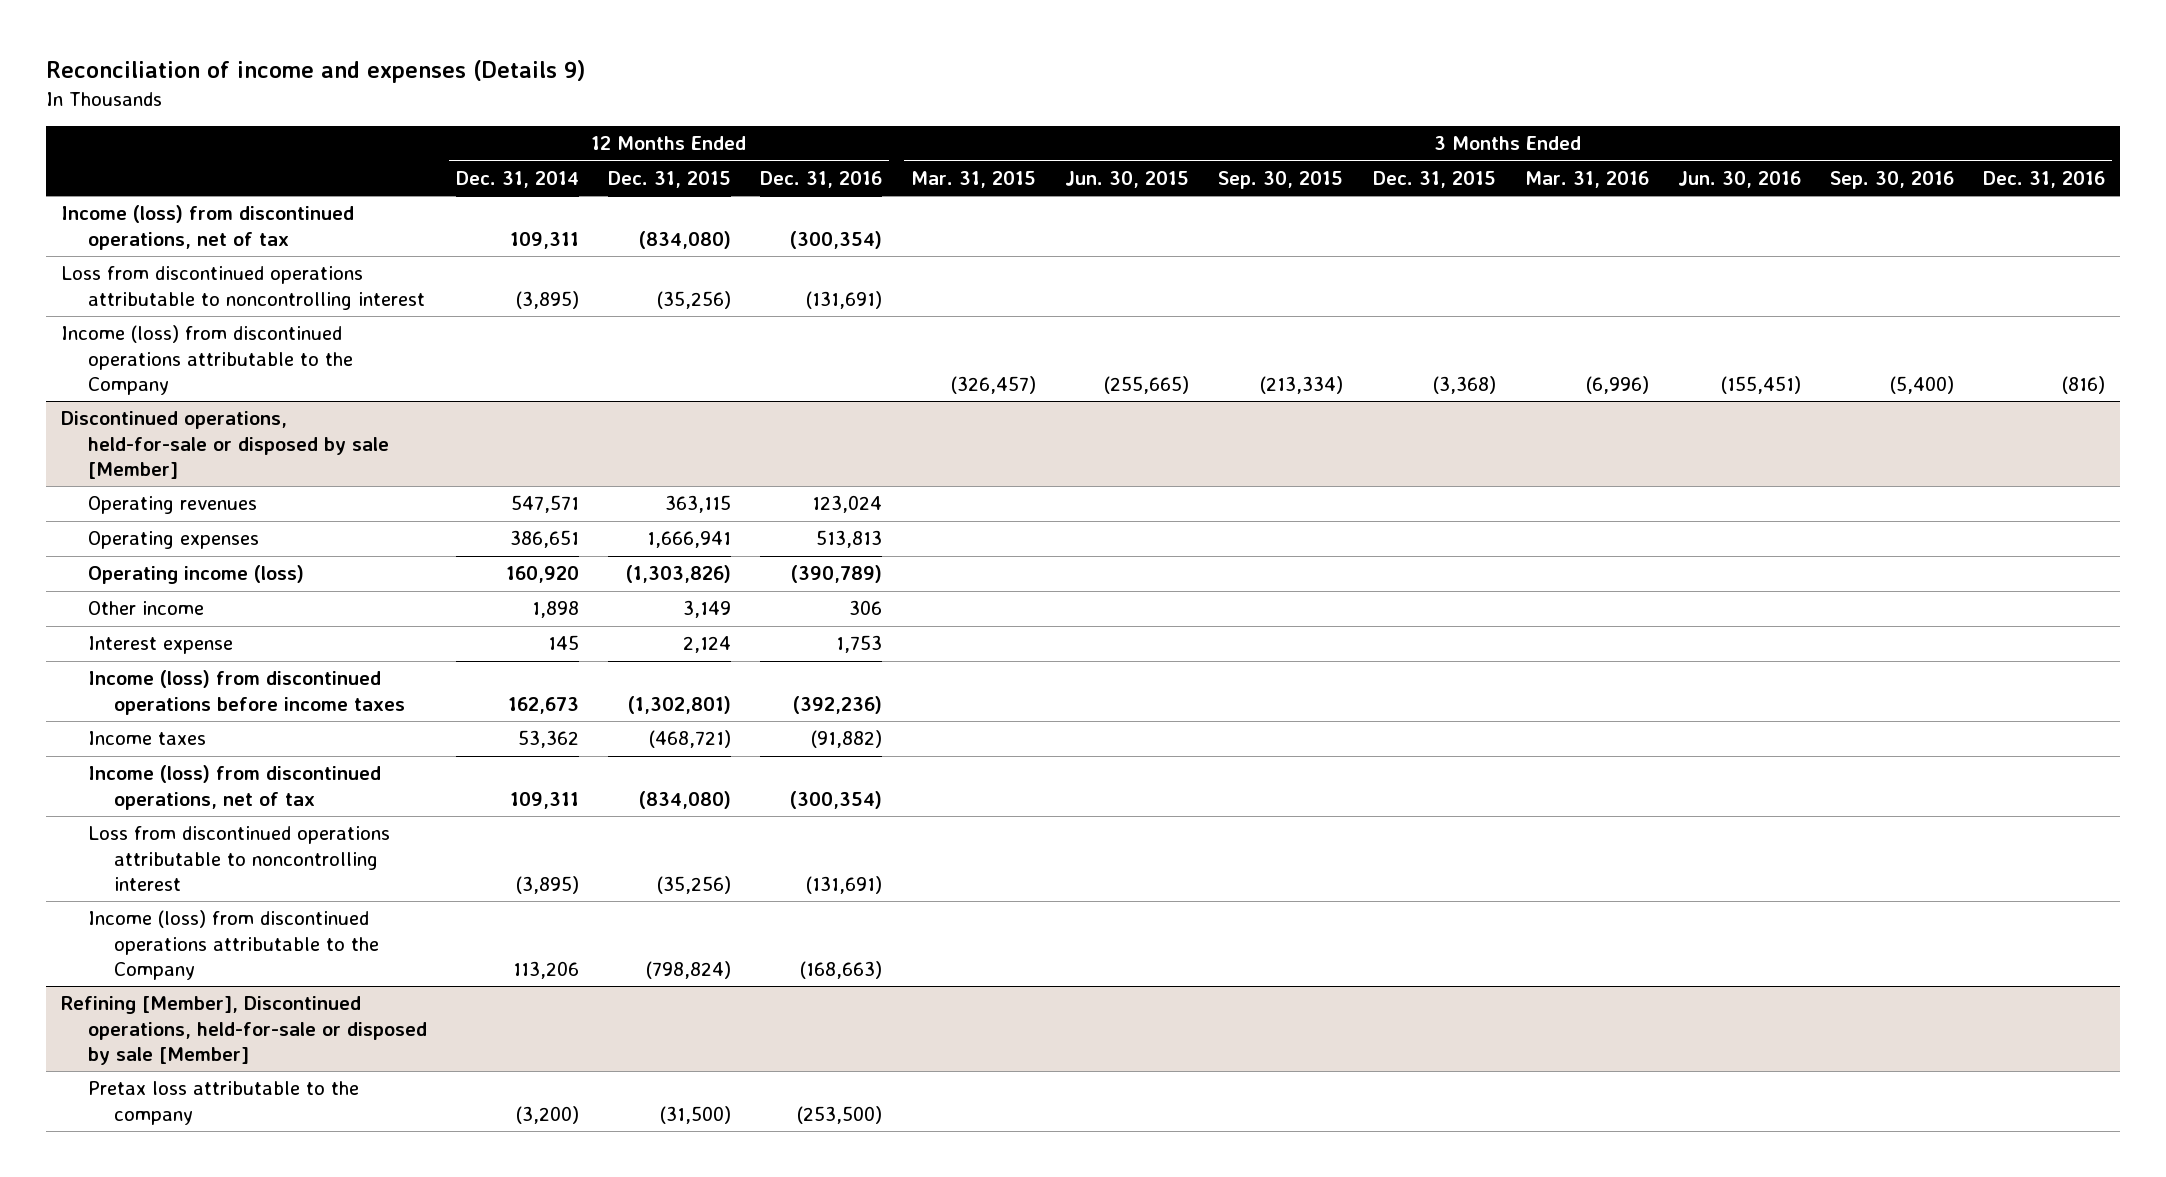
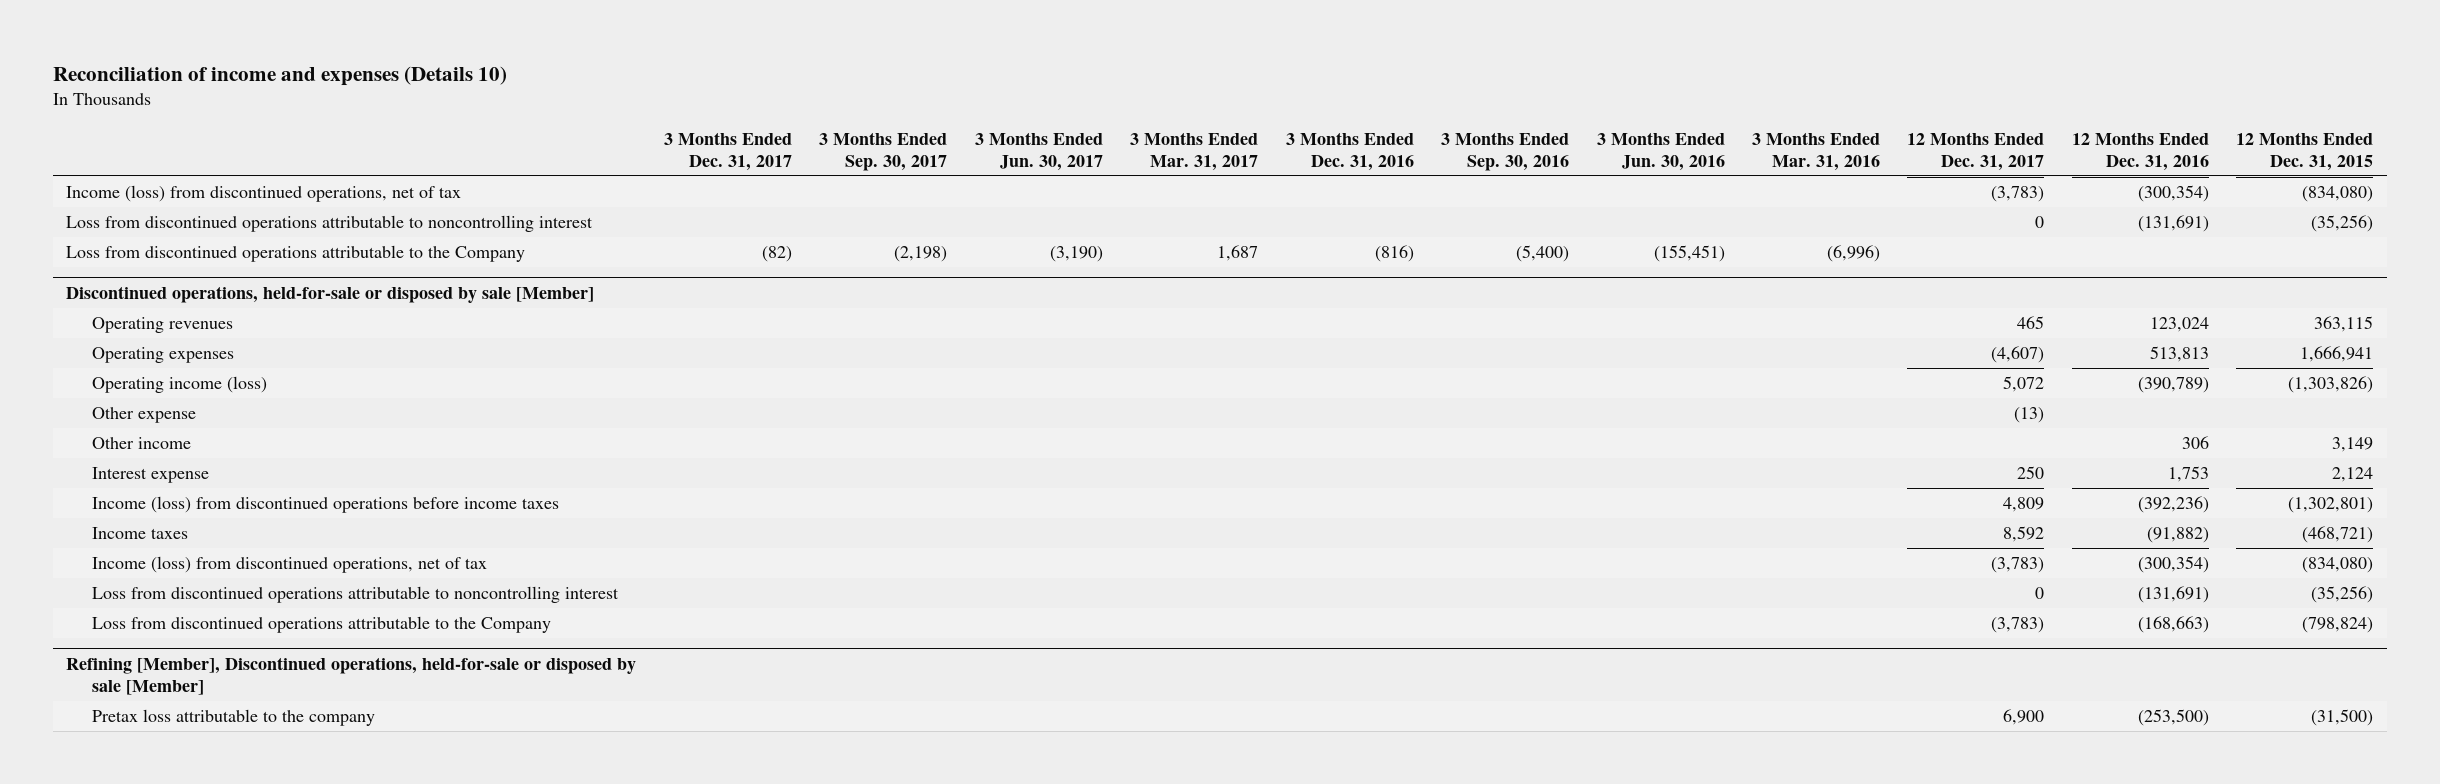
[46,60,586,84] Reconciliation of income and expenses (Details 9) -> [52,65,507,86] Reconciliation of income and expenses (Details 10)
[455,170,579,188] Dec. 31, 2014 -> none
[911,170,1037,188] Mar. 31, 2015 -> none
[1065,170,1190,188] Jun. 30, 2015 -> none
[1218,170,1344,189] Sep. 30, 2015 -> none
[1372,170,1496,188] Dec. 31, 2015 -> none
none -> [663,131,792,171] 3 Months Ended Dec. 31, 2017
none -> [819,131,948,171] 3 Months Ended Sep. 30, 2017
none -> [974,131,1103,171] 3 Months Ended Jun. 30, 2017
none -> [1130,131,1259,171] 3 Months Ended Mar. 31, 2017
none -> [1907,131,2045,171] 12 Months Ended Dec. 31, 2017
[60,325,353,395] Income (loss) from discontinued operations attributable to the Company -> [66,245,526,263] Loss from discontinued operations attributable to the Company
none -> [91,407,196,424] Other expense
[87,910,380,980] Income (loss) from discontinued operations attributable to the Company -> [91,616,551,634] Loss from discontinued operations attributable to the Company

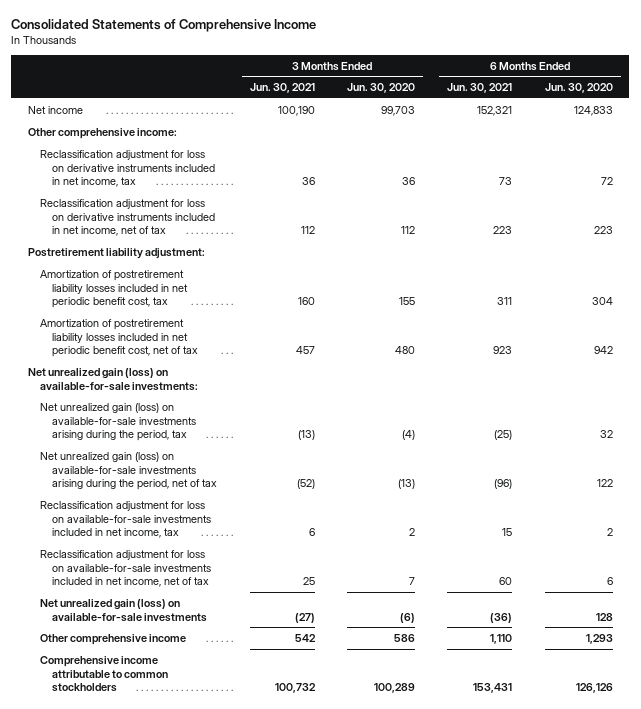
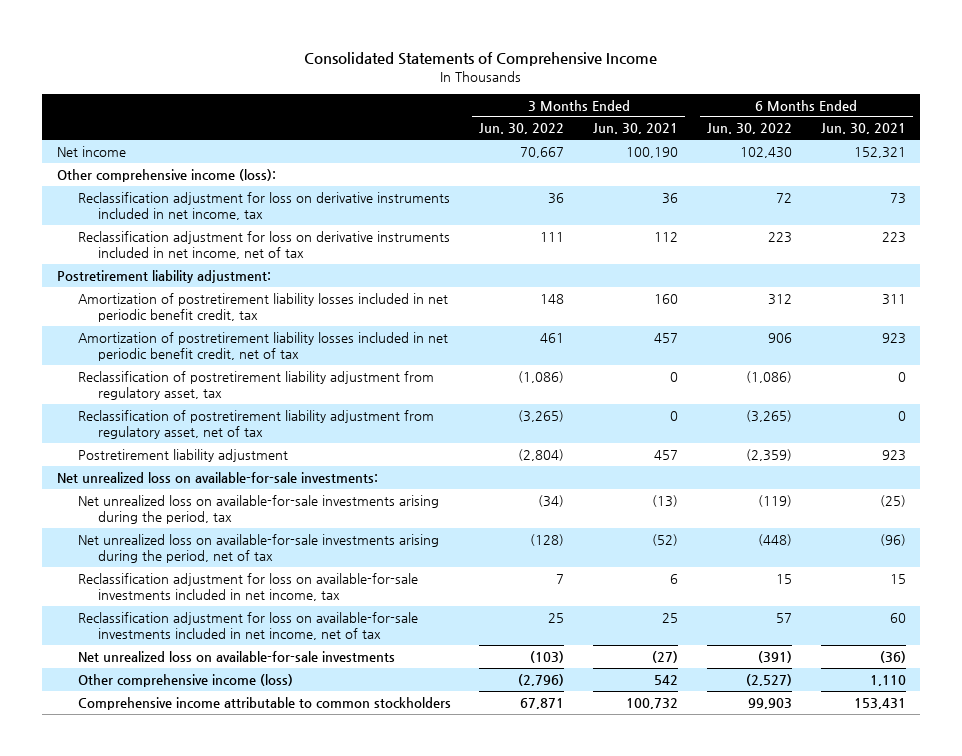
[347,83,416,94] Jun. 30, 2020 -> none
[544,83,613,94] Jun. 30, 2020 -> none
none -> [479,123,565,135] Jun. 30, 2022
none -> [706,123,792,135] Jun. 30, 2022
[27,127,177,139] Other comprehensive income: -> [56,168,276,182] Other comprehensive income (loss):
[39,269,189,309] Amortization of postretirement liability losses included in net periodic benefit cost, tax -> [77,292,448,322] Amortization of postretirement liability losses included in net periodic benefit credit, tax
[39,318,199,358] Amortization of postretirement liability losses included in net periodic benefit cost, net of tax -> [77,331,448,361] Amortization of postretirement liability losses included in net periodic benefit credit, net of tax
none -> [77,370,434,400] Reclassification of postretirement liability adjustment from regulatory asset, tax
none -> [77,409,434,439] Reclassification of postretirement liability adjustment from regulatory asset, net of tax
none -> [77,448,288,462] Postretirement liability adjustment
[27,367,198,391] Net unrealized gain (loss) on available-for-sale investments: -> [56,471,378,483] Net unrealized loss on available-for-sale investments:
[39,402,197,442] Net unrealized gain (loss) on available-for-sale investments arising during the period, tax -> [77,494,439,524] Net unrealized loss on available-for-sale investments arising during the period, tax
[39,451,218,491] Net unrealized gain (loss) on available-for-sale investments arising during the period, net of tax -> [77,533,439,563] Net unrealized loss on available-for-sale investments arising during the period, net of tax
[39,598,208,622] Net unrealized gain (loss) on available-for-sale investments -> [77,650,395,662] Net unrealized loss on available-for-sale investments
[39,633,186,645] Other comprehensive income -> [77,673,293,687] Other comprehensive income (loss)

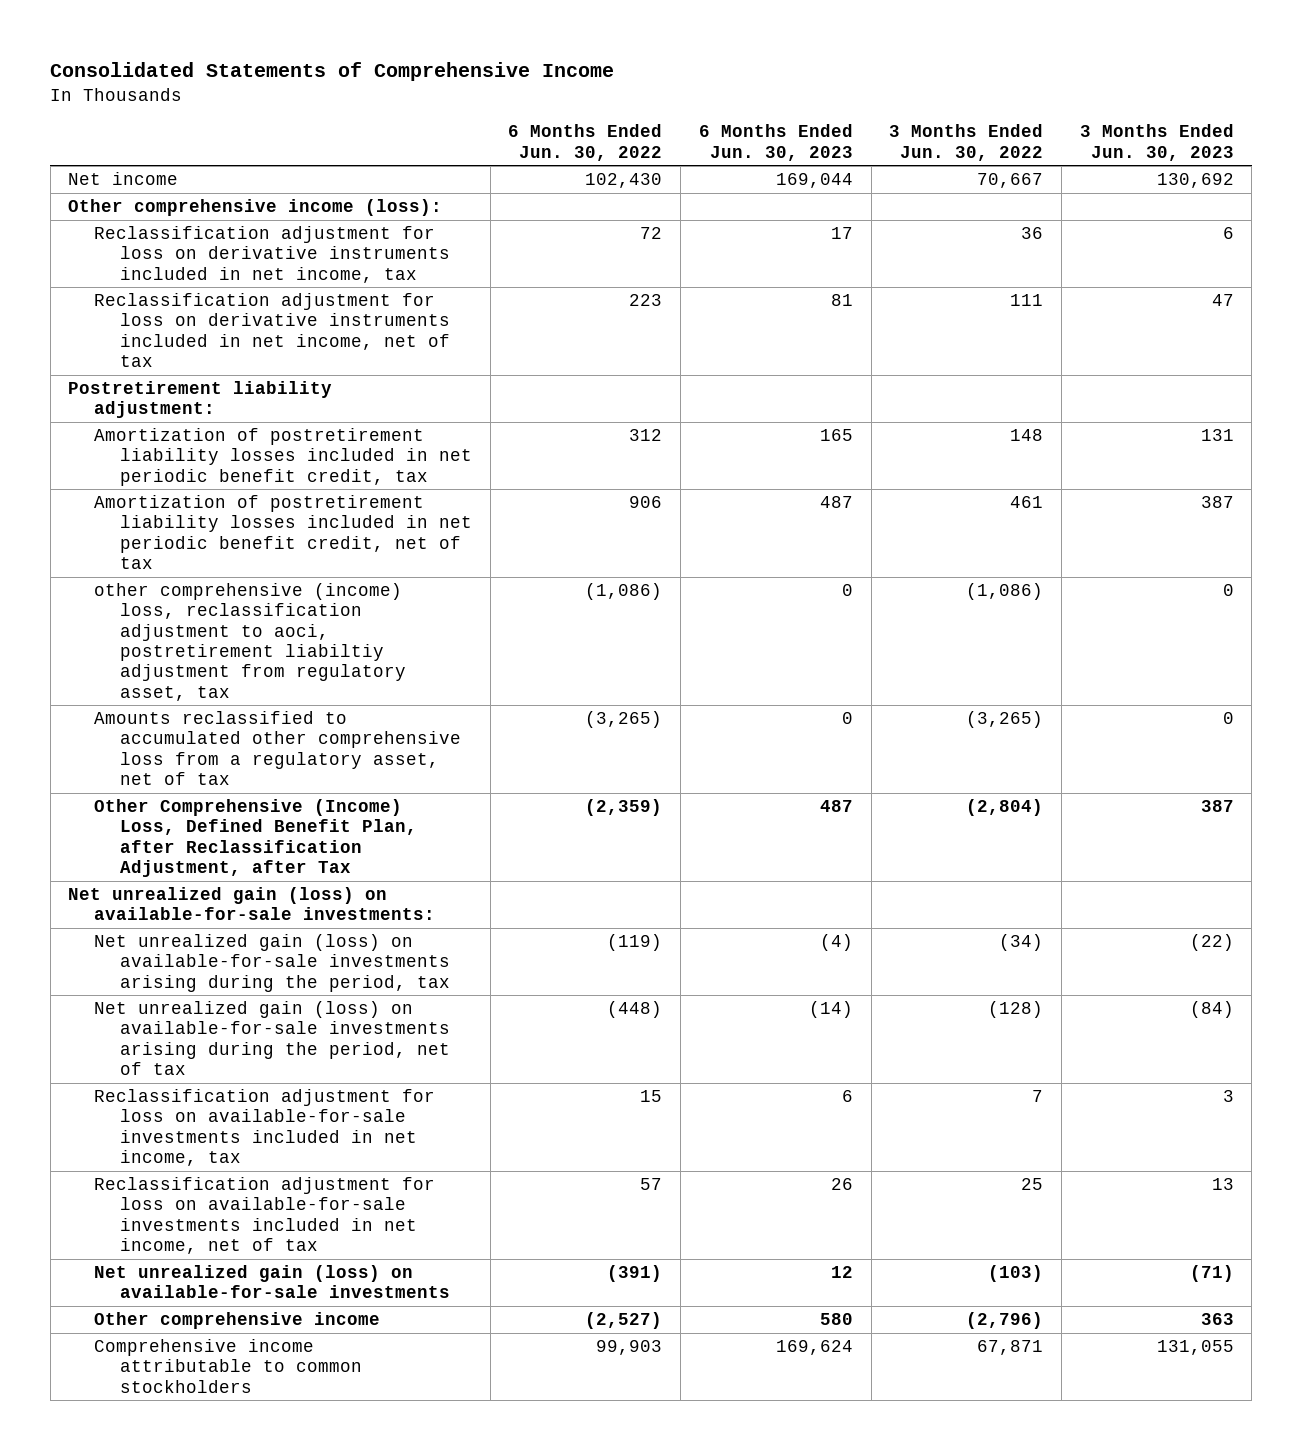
[593,123,679,135] Jun. 30, 2021 -> none
[820,123,906,135] Jun. 30, 2021 -> none
none -> [698,124,853,161] 6 Months Ended Jun. 30, 2023
none -> [1079,124,1234,161] 3 Months Ended Jun. 30, 2023
[77,370,434,400] Reclassification of postretirement liability adjustment from regulatory asset, tax -> [94,583,407,701] other comprehensive (income) loss, reclassification adjustment to aoci, postretirement liabiltiy adjustment from regulatory asset, tax
[77,409,434,439] Reclassification of postretirement liability adjustment from regulatory asset, net of tax -> [94,711,462,786] Amounts reclassified to accumulated other comprehensive loss from a regulatory asset, net of tax
[77,448,288,462] Postretirement liability adjustment -> [94,799,418,878] Other Comprehensive (Income) Loss, Defined Benefit Plan, after Reclassification Adjustment, after Tax
[56,471,378,483] Net unrealized loss on available-for-sale investments: -> [68,887,436,921] Net unrealized gain (loss) on available-for-sale investments:
[77,494,439,524] Net unrealized loss on available-for-sale investments arising during the period, tax -> [94,934,451,992] Net unrealized gain (loss) on available-for-sale investments arising during the period, tax
[77,533,439,563] Net unrealized loss on available-for-sale investments arising during the period, net of tax -> [94,1001,451,1076] Net unrealized gain (loss) on available-for-sale investments arising during the period, net of tax
[77,650,395,662] Net unrealized loss on available-for-sale investments -> [94,1265,451,1299] Net unrealized gain (loss) on available-for-sale investments
[77,673,293,687] Other comprehensive income (loss) -> [94,1312,381,1330] Other comprehensive income

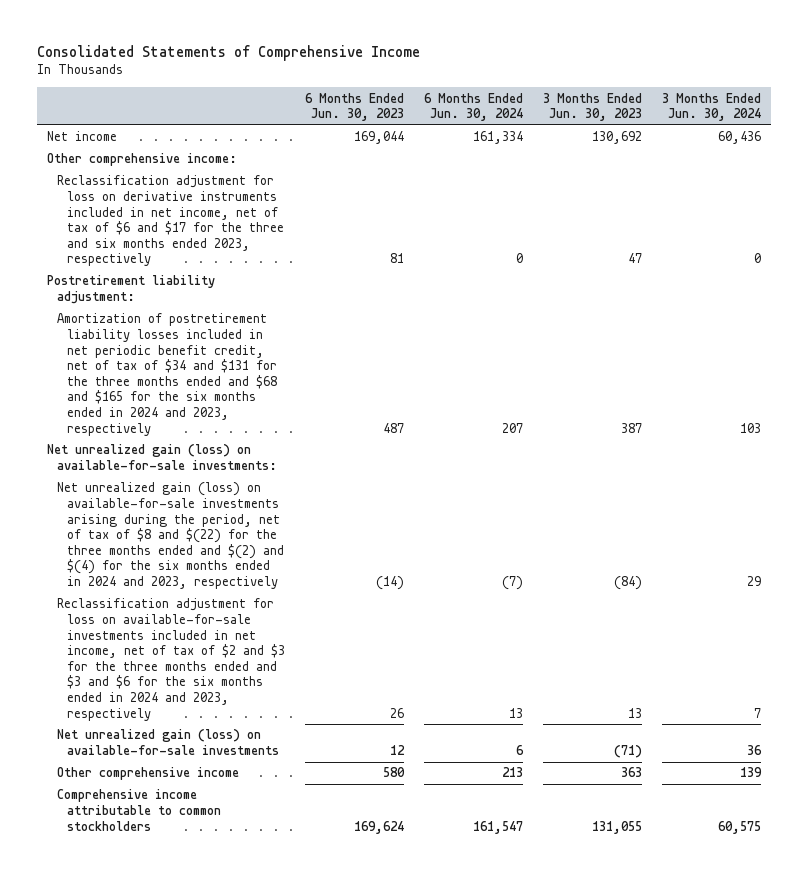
[508,124,663,161] 6 Months Ended Jun. 30, 2022 -> none
[889,124,1044,161] 3 Months Ended Jun. 30, 2022 -> none
none -> [423,92,523,122] 6 Months Ended Jun. 30, 2024
none -> [662,92,762,122] 3 Months Ended Jun. 30, 2024
[94,226,451,283] Reclassification adjustment for loss on derivative instruments included in net income, tax -> none
[68,199,443,217] Other comprehensive income (loss): -> [46,153,237,167] Other comprehensive income:
[94,293,451,368] Reclassification adjustment for loss on derivative instruments included in net income, net of tax -> [56,175,284,267] Reclassification adjustment for loss on derivative instruments included in net income, net of tax of $6 and $17 for the three and six months ended 2023, respectively
[94,428,473,486] Amortization of postretirement liability losses included in net periodic benefit credit, tax -> none
[94,583,407,701] other comprehensive (income) loss, reclassification adjustment to aoci, postretirement liabiltiy adjustment from regulatory asset, tax -> none
[94,711,462,786] Amounts reclassified to accumulated other comprehensive loss from a regulatory asset, net of tax -> none
[94,799,418,878] Other Comprehensive (Income) Loss, Defined Benefit Plan, after Reclassification Adjustment, after Tax -> none
[94,495,473,570] Amortization of postretirement liability losses included in net periodic benefit credit, net of tax -> [56,313,277,436] Amortization of postretirement liability losses included in net periodic benefit credit, net of tax of $34 and $131 for the three months ended and $68 and $165 for the six months ended in 2024 and 2023, respectively
[94,934,451,992] Net unrealized gain (loss) on available-for-sale investments arising during the period, tax -> none
[94,1089,436,1167] Reclassification adjustment for loss on available-for-sale investments included in net income, tax -> none
[94,1001,451,1076] Net unrealized gain (loss) on available-for-sale investments arising during the period, net of tax -> [56,482,284,589] Net unrealized gain (loss) on available-for-sale investments arising during the period, net of tax of $8 and $(22) for the three months ended and $(2) and $(4) for the six months ended in 2024 and 2023, respectively
[94,1177,436,1255] Reclassification adjustment for loss on available-for-sale investments included in net income, net of tax -> [56,598,285,721] Reclassification adjustment for loss on available-for-sale investments included in net income, net of tax of $2 and $3 for the three months ended and $3 and $6 for the six months ended in 2024 and 2023, respectively

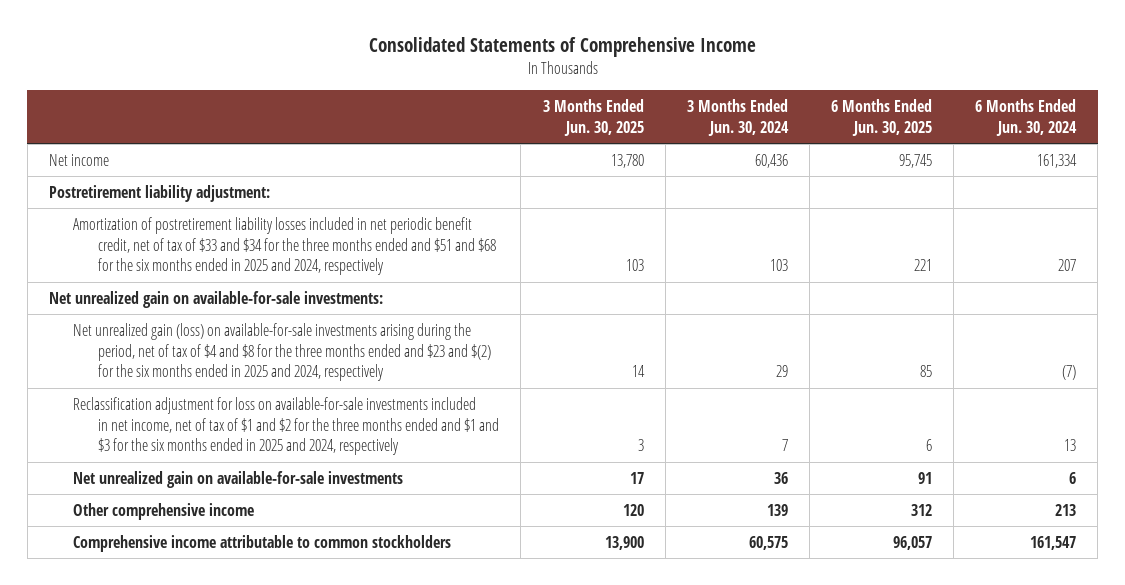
[304,92,404,122] 6 Months Ended Jun. 30, 2023 -> none
[543,92,643,122] 3 Months Ended Jun. 30, 2023 -> none
none -> [542,99,644,137] 3 Months Ended Jun. 30, 2025
none -> [831,99,933,137] 6 Months Ended Jun. 30, 2025
[46,153,237,167] Other comprehensive income: -> none
[56,175,284,267] Reclassification adjustment for loss on derivative instruments included in net income, net of tax of $6 and $17 for the three and six months ended 2023, respectively -> none
[56,313,277,436] Amortization of postretirement liability losses included in net periodic benefit credit, net of tax of $34 and $131 for the three months ended and $68 and $165 for the six months ended in 2024 and 2023, respectively -> [73,216,497,276] Amortization of postretirement liability losses included in net periodic benefit credit, net of tax of $33 and $34 for the three months ended and $51 and $68 for the six months ended in 2025 and 2024, respectively
[46,444,277,471] Net unrealized gain (loss) on available-for-sale investments: -> [48,290,383,308] Net unrealized gain on available-for-sale investments:
[56,482,284,589] Net unrealized gain (loss) on available-for-sale investments arising during the period, net of tax of $8 and $(22) for the three months ended and $(2) and $(4) for the six months ended in 2024 and 2023, respectively -> [73,322,492,382] Net unrealized gain (loss) on available-for-sale investments arising during the period, net of tax of $4 and $8 for the three months ended and $23 and $(2) for the six months ended in 2025 and 2024, respectively
[56,598,285,721] Reclassification adjustment for loss on available-for-sale investments included in net income, net of tax of $2 and $3 for the three months ended and $3 and $6 for the six months ended in 2024 and 2023, respectively -> [73,396,500,456] Reclassification adjustment for loss on available-for-sale investments included in net income, net of tax of $1 and $2 for the three months ended and $1 and $3 for the six months ended in 2025 and 2024, respectively
[56,729,279,756] Net unrealized gain (loss) on available-for-sale investments -> [73,470,404,488] Net unrealized gain on available-for-sale investments

